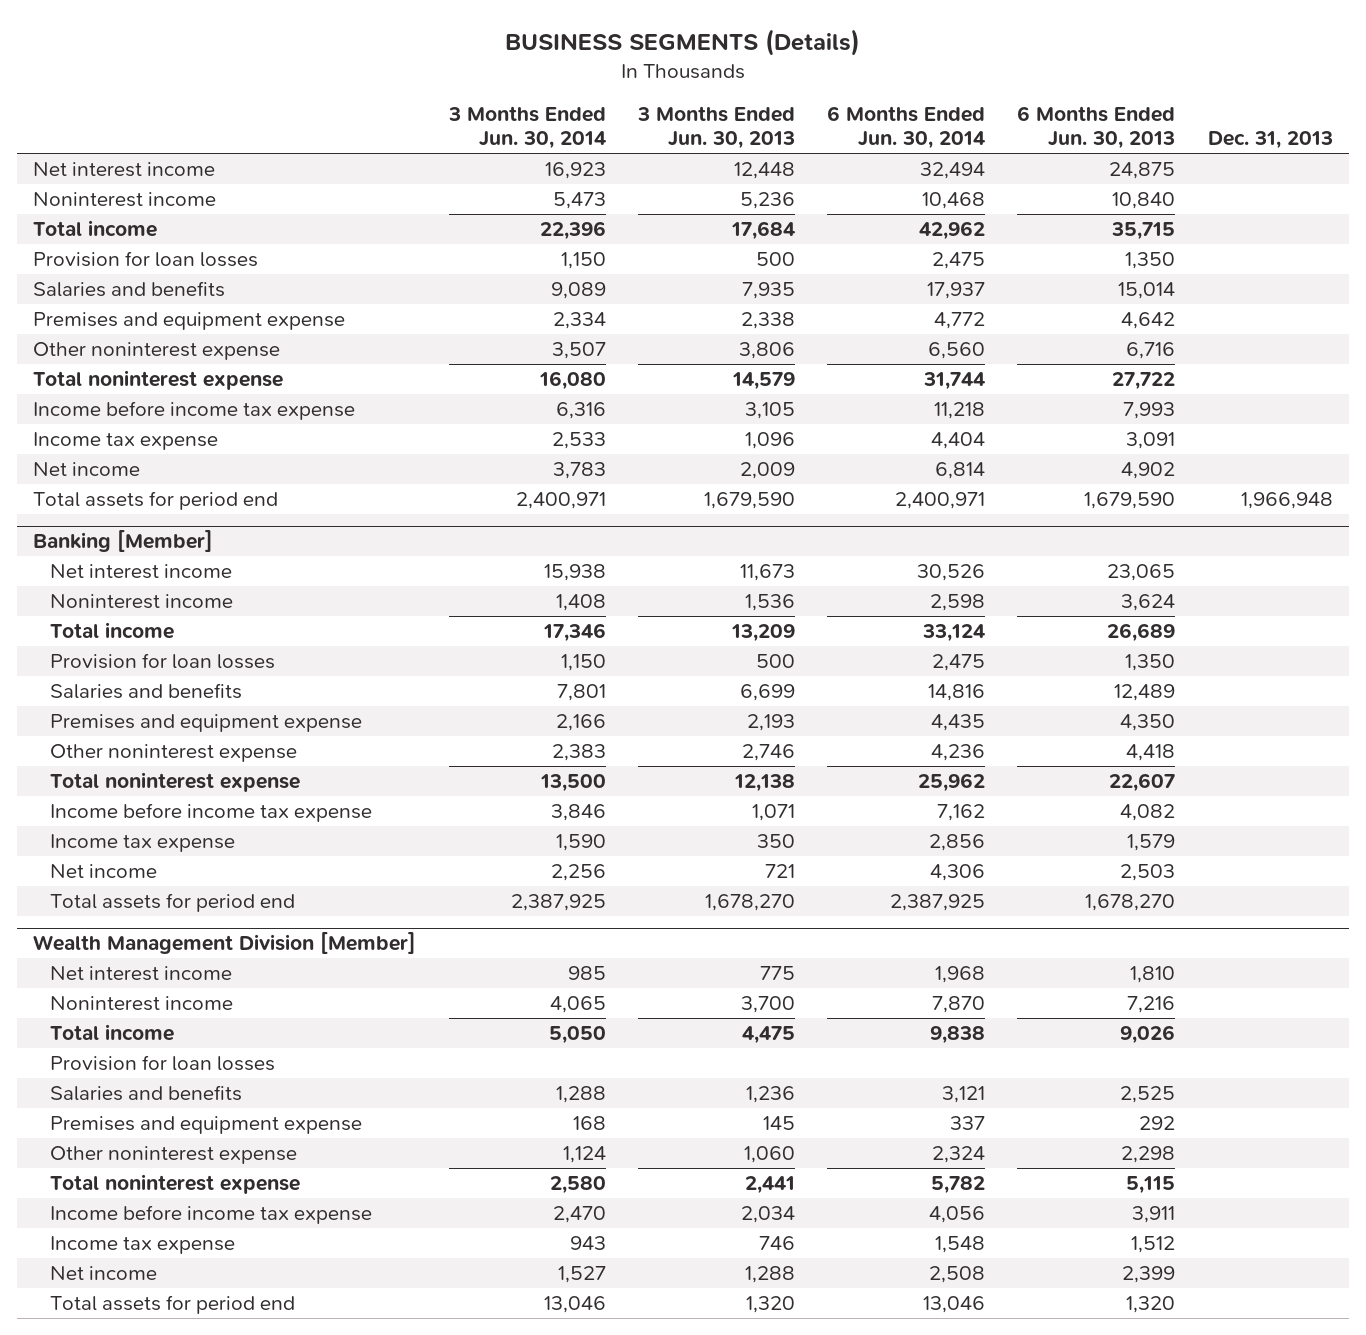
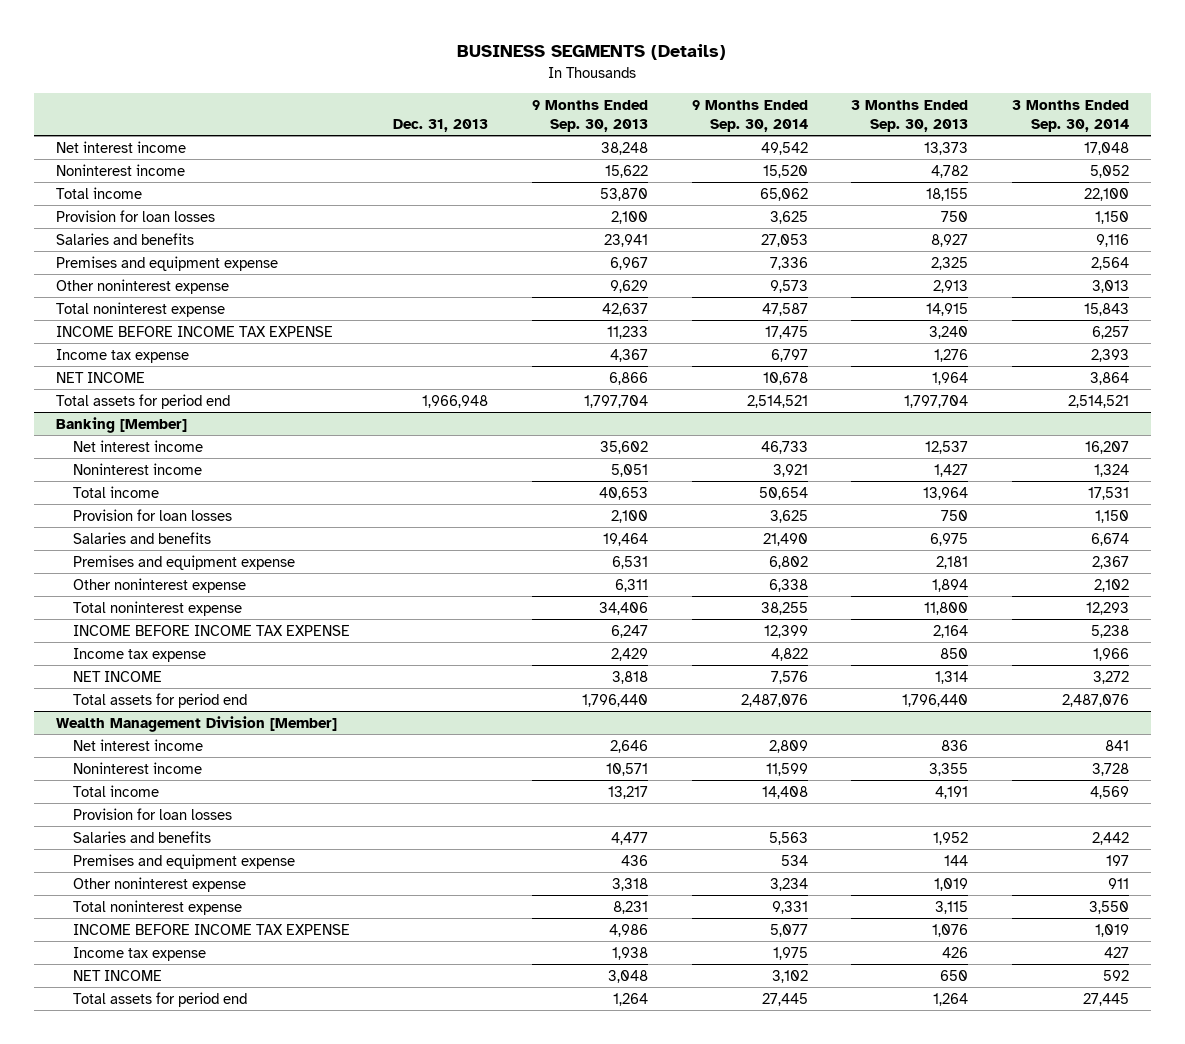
[447,106,606,150] 3 Months Ended Jun. 30, 2014 -> none
[636,106,795,150] 3 Months Ended Jun. 30, 2013 -> none
[827,106,986,150] 6 Months Ended Jun. 30, 2014 -> none
[1017,106,1176,150] 6 Months Ended Jun. 30, 2013 -> none
none -> [532,99,649,132] 9 Months Ended Sep. 30, 2013
none -> [691,99,808,132] 9 Months Ended Sep. 30, 2014
none -> [851,99,969,132] 3 Months Ended Sep. 30, 2013
none -> [1011,99,1129,132] 3 Months Ended Sep. 30, 2014
[33,401,356,421] Income before income tax expense -> [55,325,333,337] INCOME BEFORE INCOME TAX EXPENSE
[33,462,141,477] Net income -> [55,371,145,383] NET INCOME
[50,803,373,823] Income before income tax expense -> [72,624,350,636] INCOME BEFORE INCOME TAX EXPENSE
[50,864,158,879] Net income -> [72,670,162,682] NET INCOME
[50,1205,373,1225] Income before income tax expense -> [72,923,350,935] INCOME BEFORE INCOME TAX EXPENSE
[50,1266,158,1281] Net income -> [72,969,162,981] NET INCOME

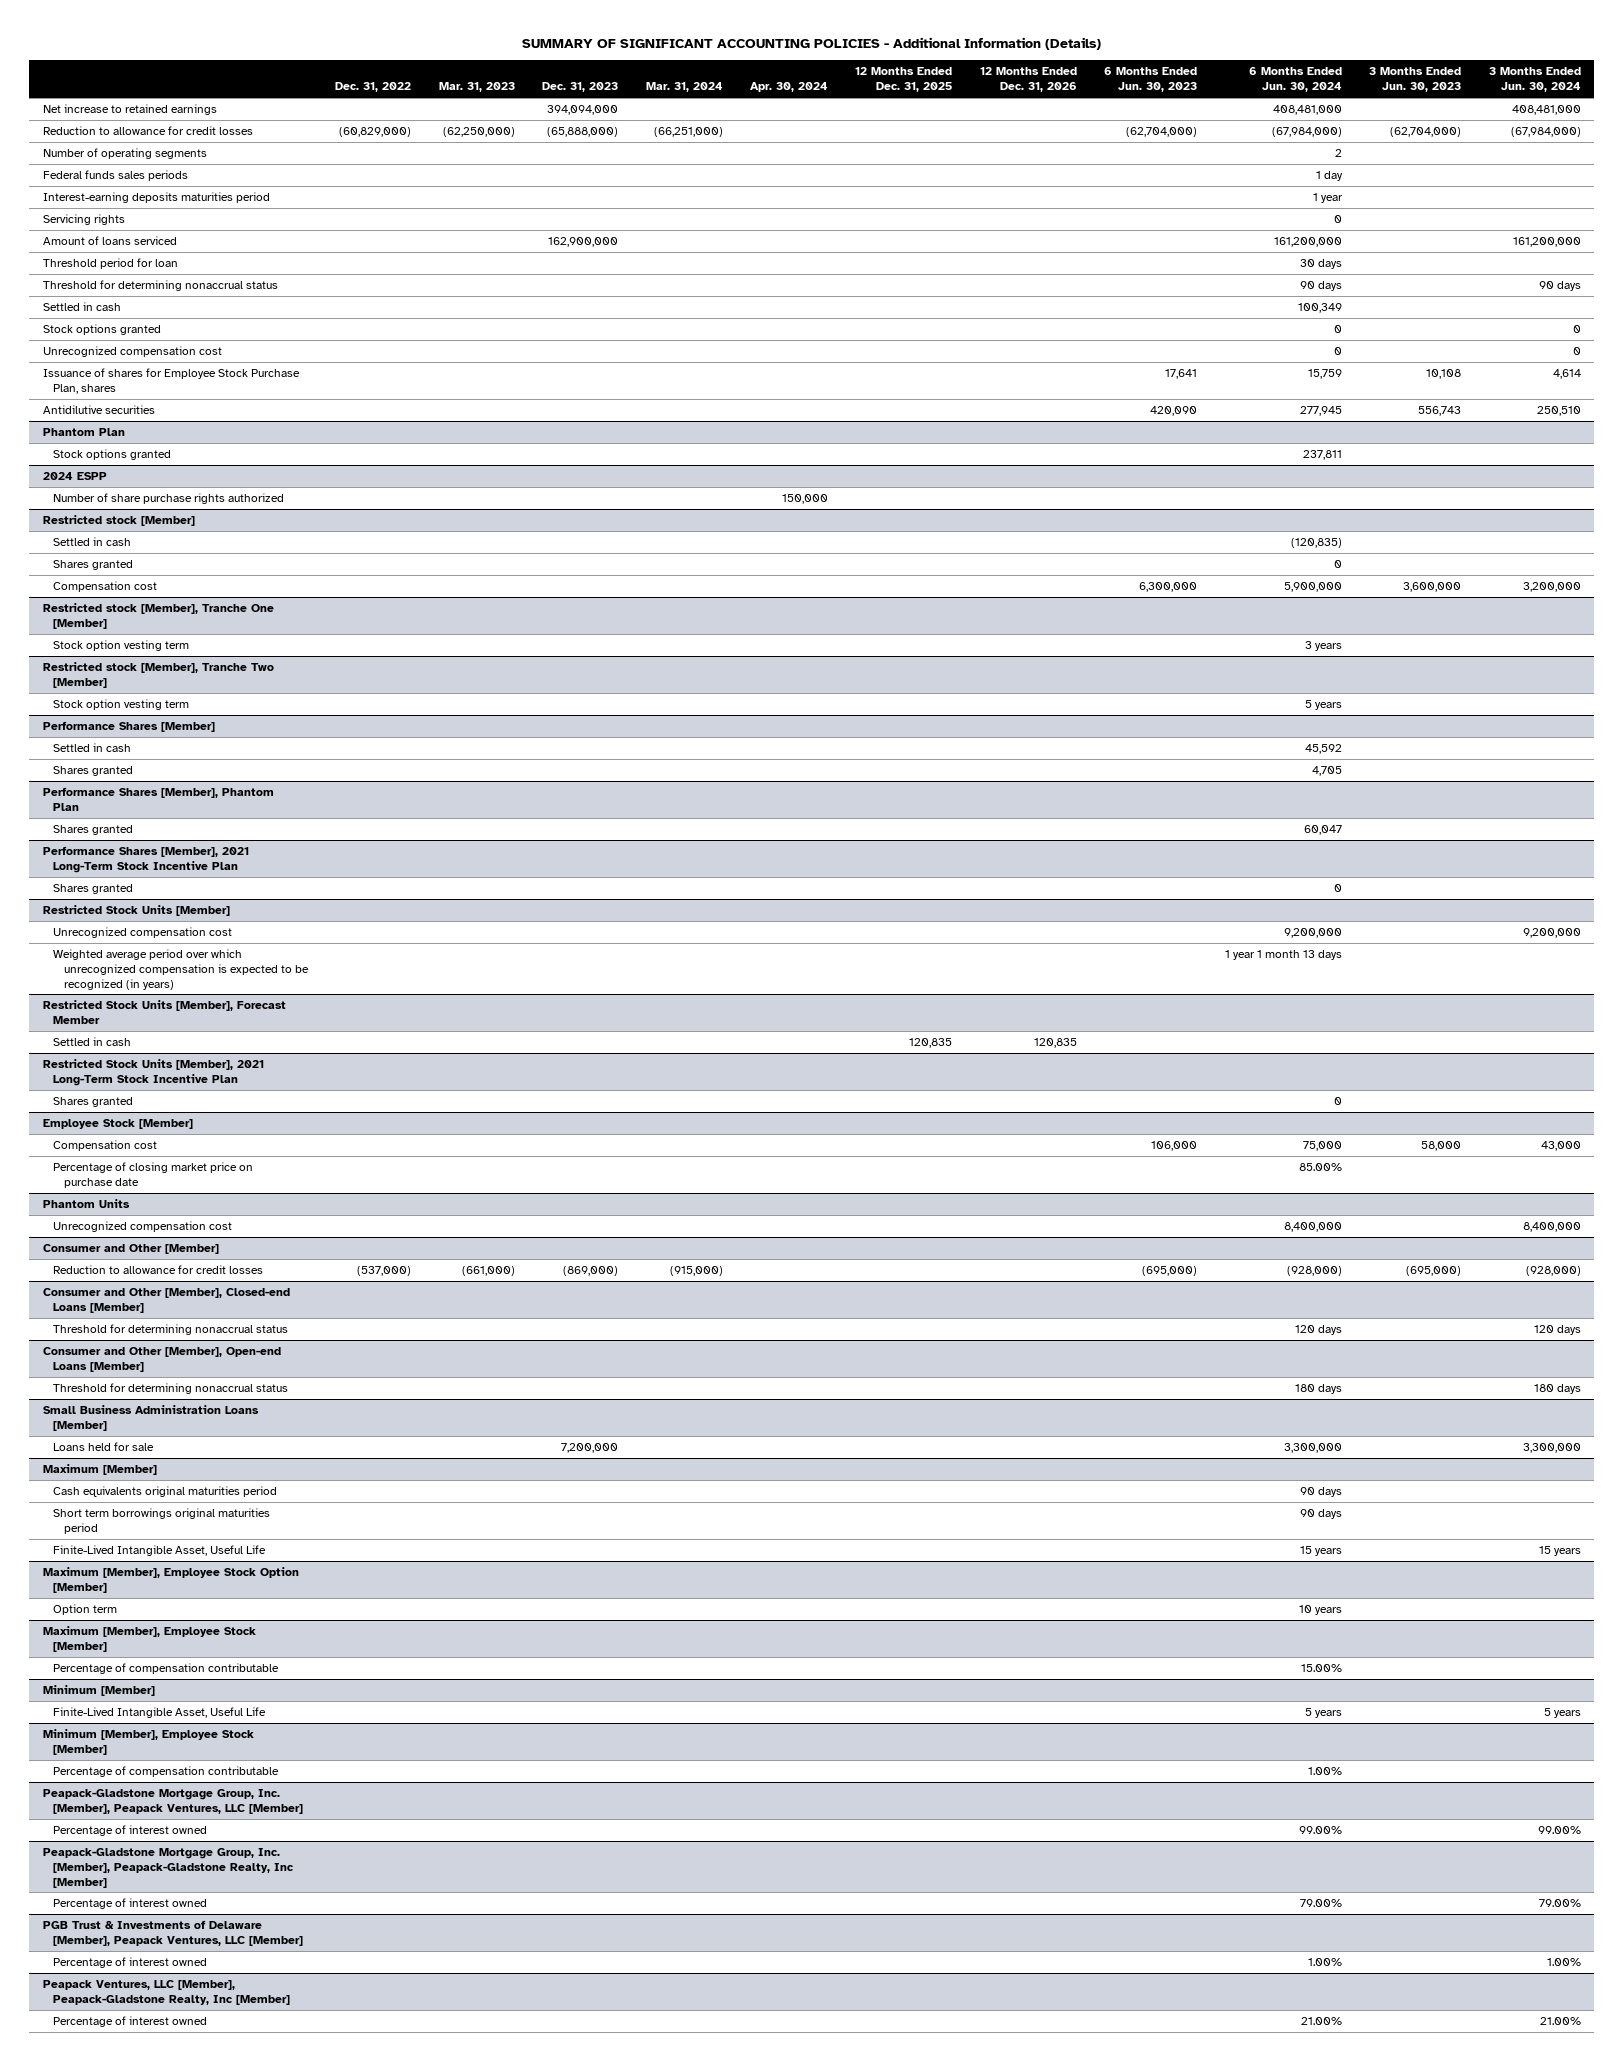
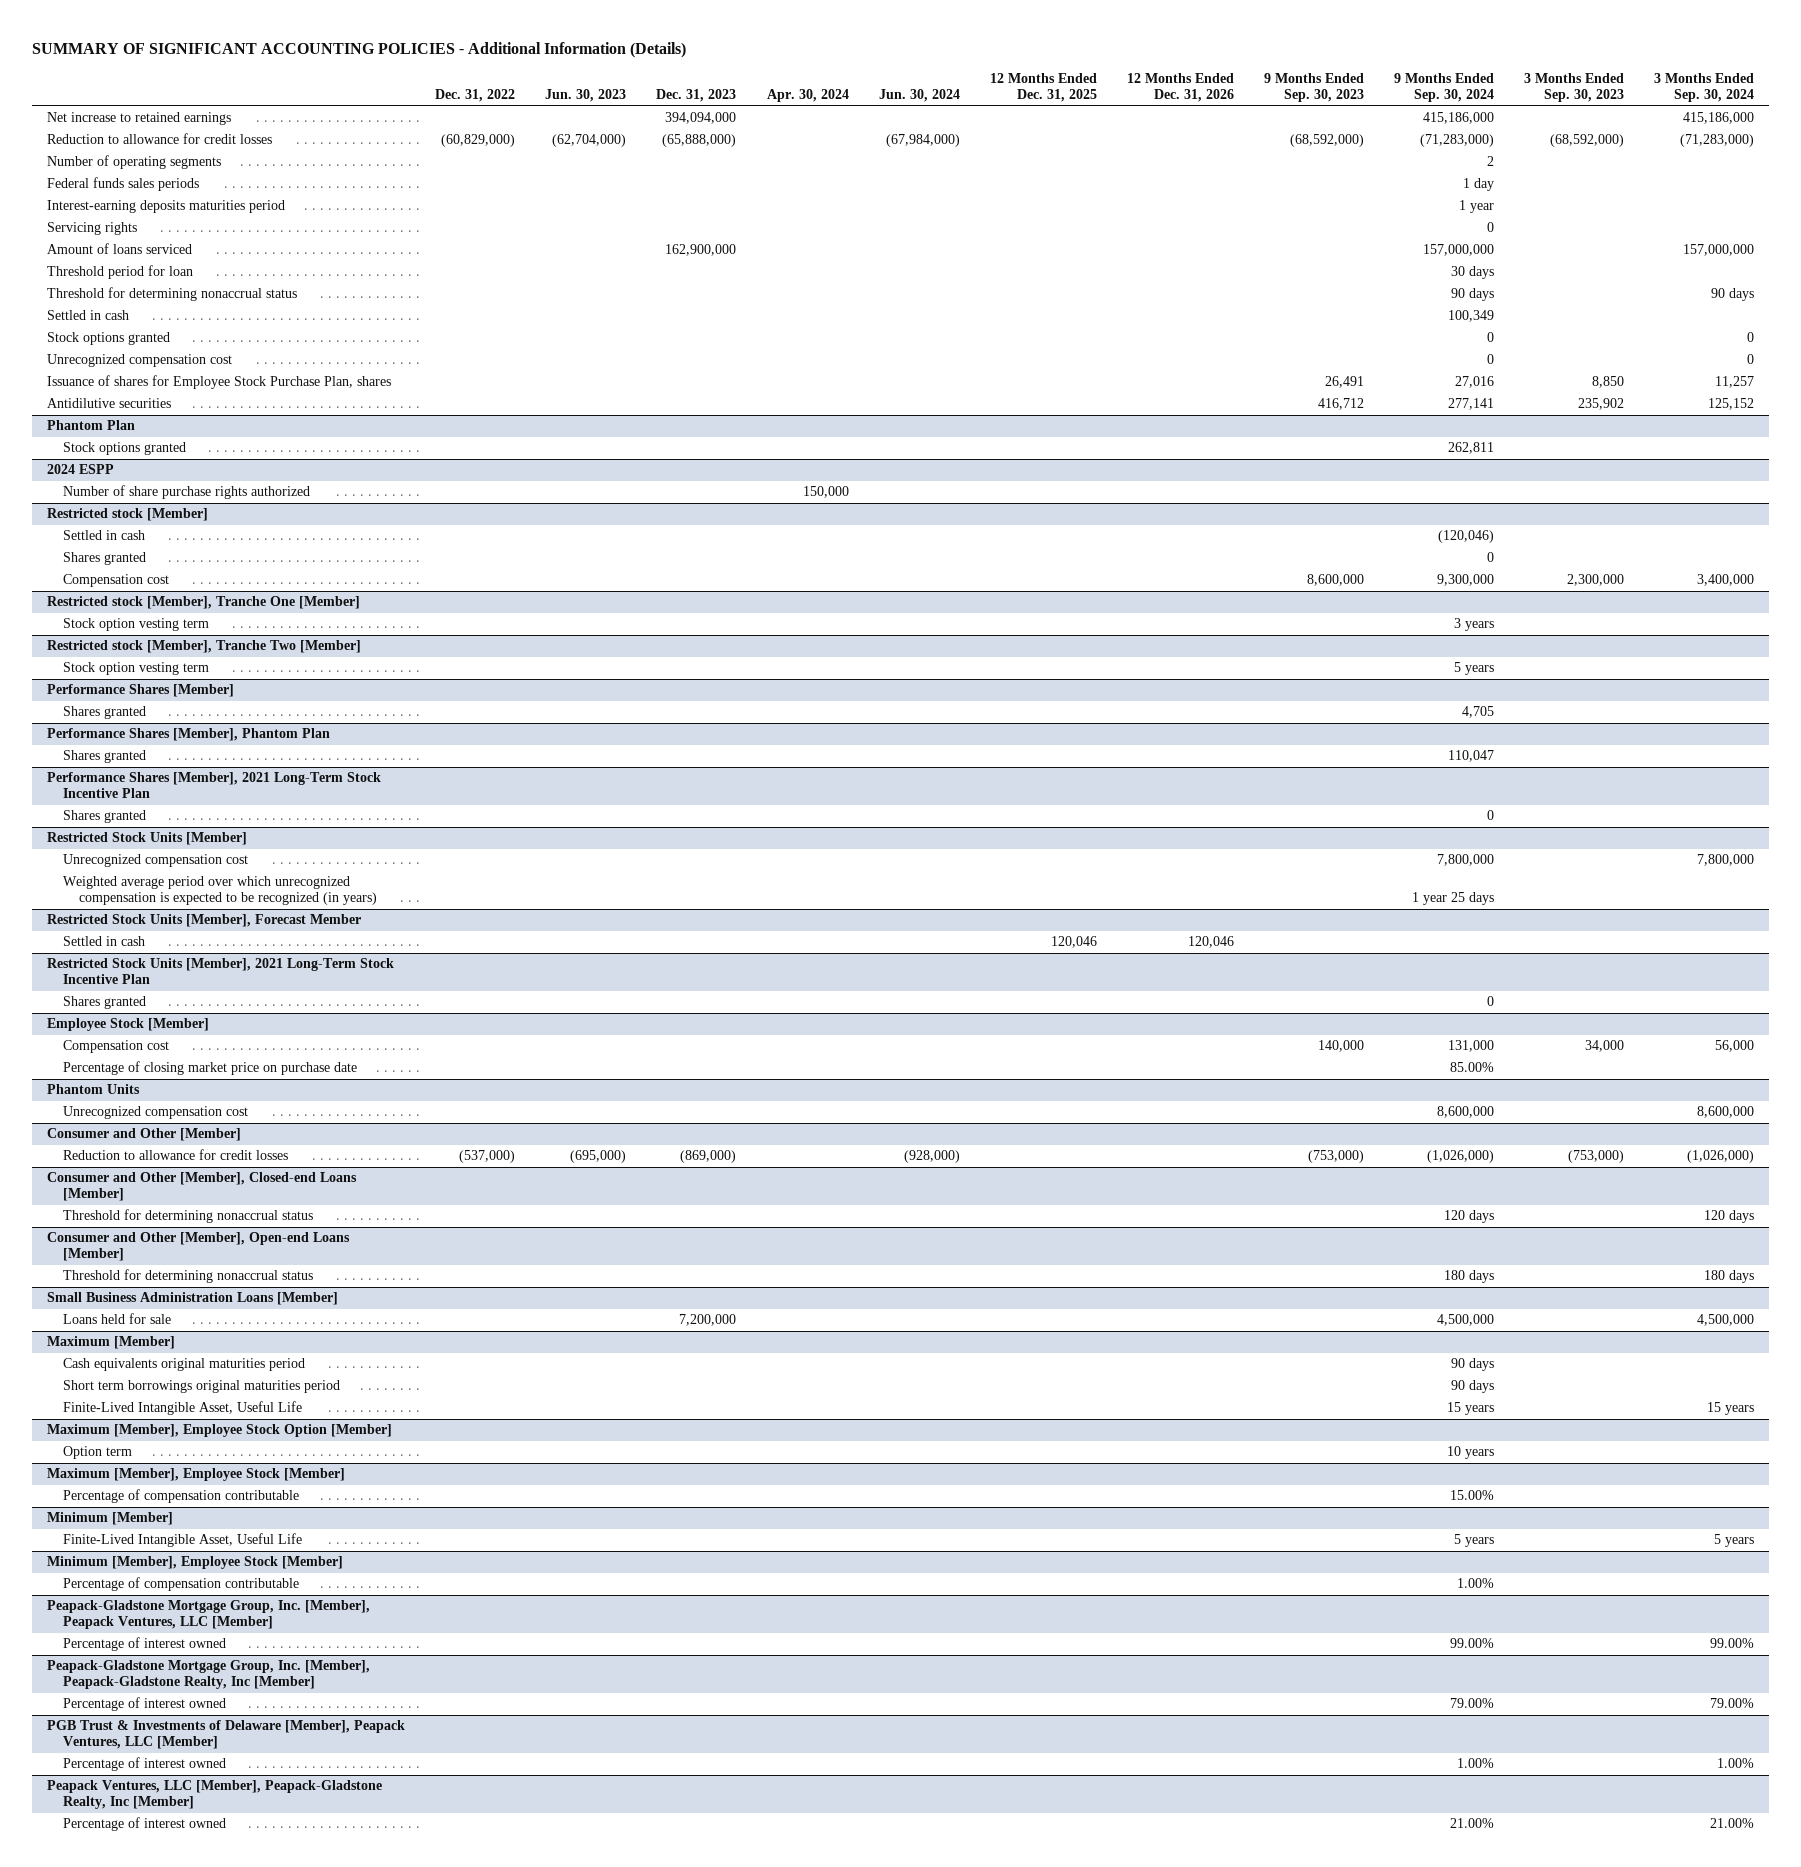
[438,82,515,93] Mar. 31, 2023 -> none
[645,82,723,93] Mar. 31, 2024 -> none
[1104,67,1198,93] 6 Months Ended Jun. 30, 2023 -> none
[1248,67,1342,93] 6 Months Ended Jun. 30, 2024 -> none
[1369,67,1462,93] 3 Months Ended Jun. 30, 2023 -> none
[1488,67,1581,93] 3 Months Ended Jun. 30, 2024 -> none
none -> [545,89,627,103] Jun. 30, 2023
none -> [878,89,960,103] Jun. 30, 2024
none -> [1263,73,1364,103] 9 Months Ended Sep. 30, 2023
none -> [1393,73,1494,103] 9 Months Ended Sep. 30, 2024
none -> [1523,73,1624,103] 3 Months Ended Sep. 30, 2023
none -> [1654,73,1755,103] 3 Months Ended Sep. 30, 2024
[53,743,132,753] Settled in cash -> none
[909,1038,953,1049] 120,835 -> [1050,936,1097,949] 120,046
[1033,1038,1077,1049] 120,835 -> [1187,936,1234,949] 120,046

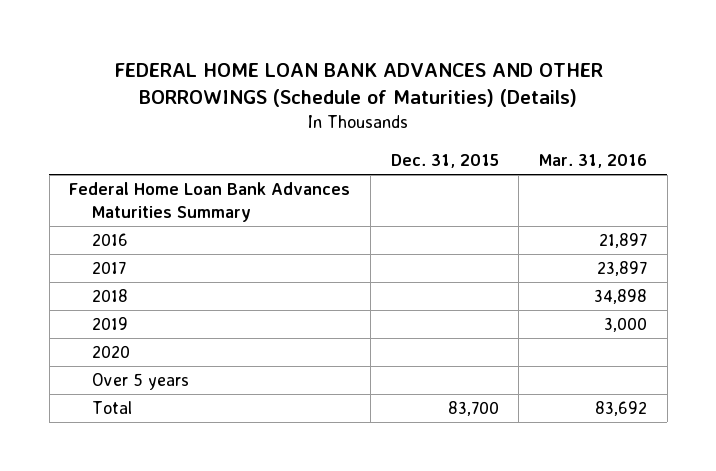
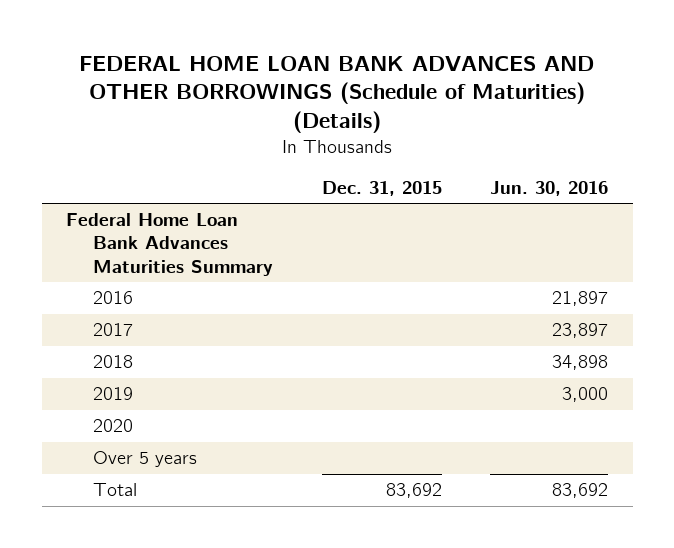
[538,154,647,169] Mar. 31, 2016 -> none
none -> [490,180,609,196] Jun. 30, 2016
[447,401,499,417] 83,700 -> [385,483,442,499] 83,692

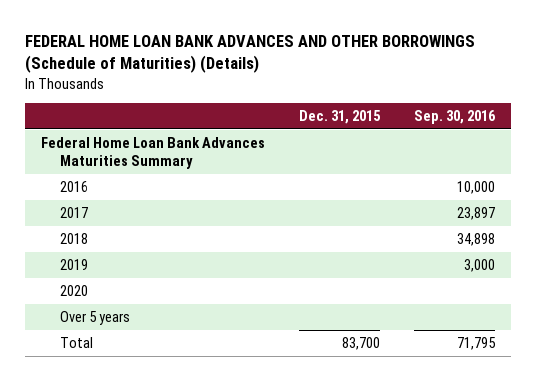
[490,180,609,196] Jun. 30, 2016 -> none
none -> [413,109,496,124] Sep. 30, 2016
[385,483,442,499] 83,692 -> [341,336,380,350] 83,700

